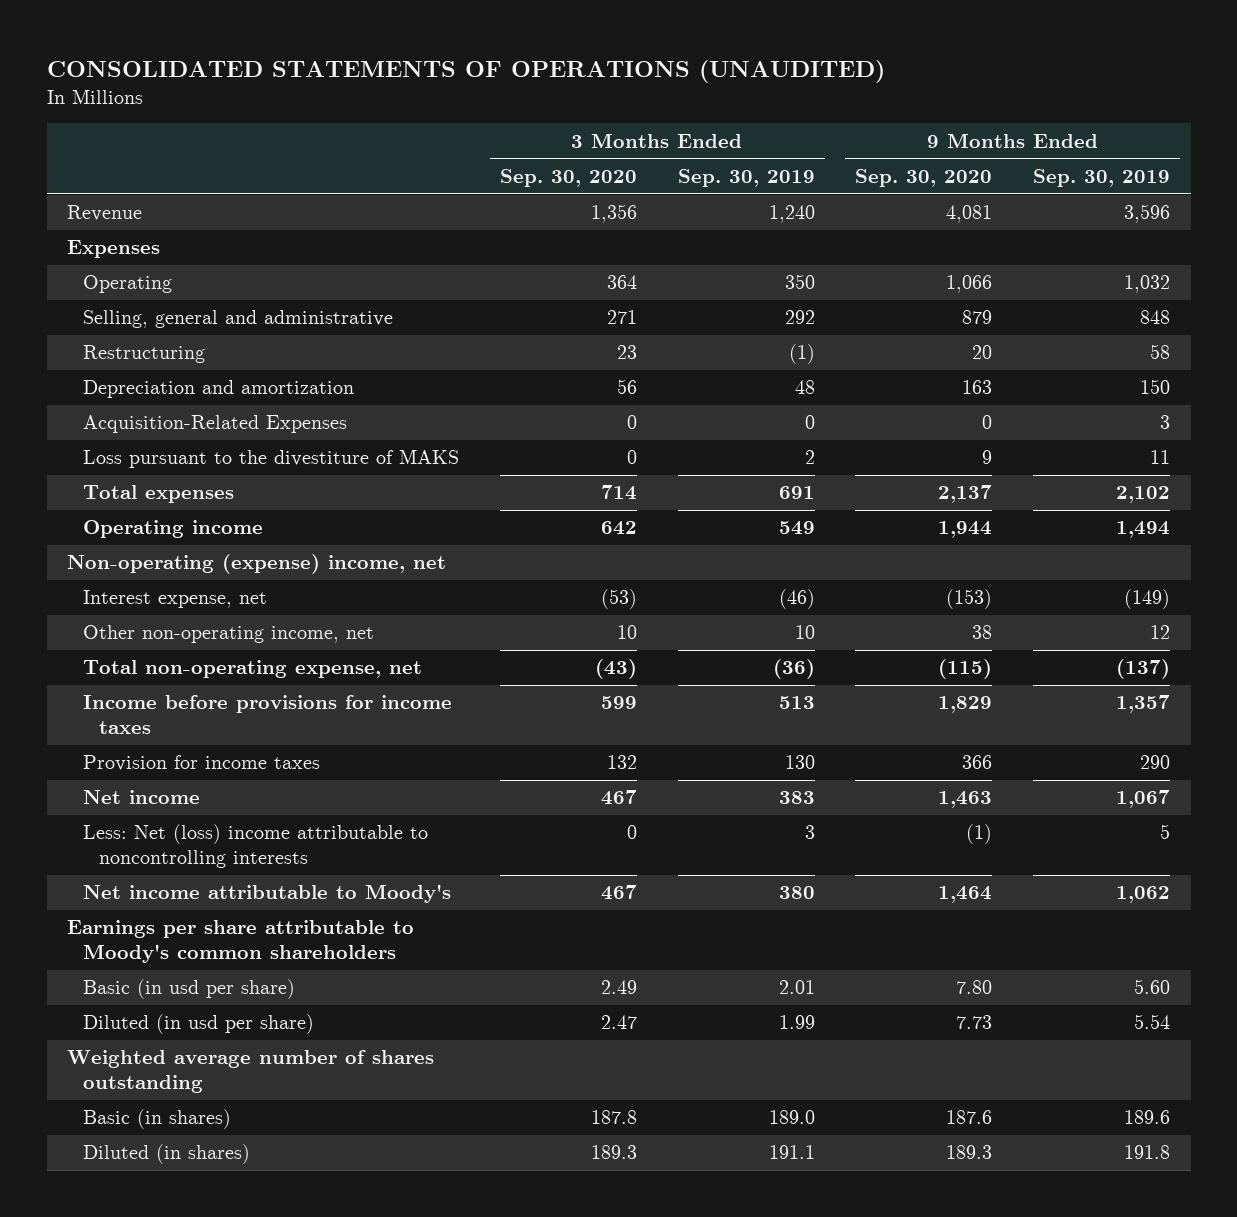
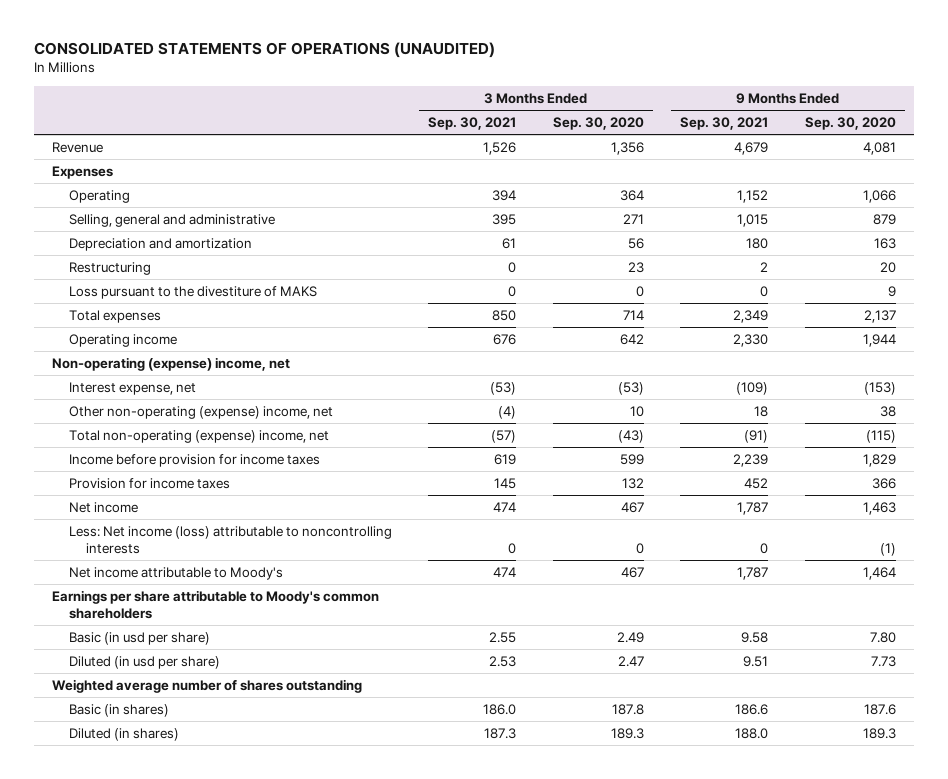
[677,168,815,187] Sep. 30, 2019 -> none
[1033,168,1171,187] Sep. 30, 2019 -> none
none -> [428,116,517,130] Sep. 30, 2021
none -> [680,116,769,130] Sep. 30, 2021
[83,415,348,434] Acquisition-Related Expenses -> none
[83,345,206,364] Restructuring -> [68,261,151,275] Restructuring
[83,625,375,644] Other non-operating income, net -> [68,405,333,419] Other non-operating (expense) income, net
[83,660,423,679] Total non-operating expense, net -> [68,429,329,443] Total non-operating (expense) income, net
[83,695,453,734] Income before provisions for income taxes -> [68,453,320,467] Income before provision for income taxes
[83,824,429,868] Less: Net (loss) income attributable to noncontrolling interests -> [68,525,392,554] Less: Net income (loss) attributable to noncontrolling interests

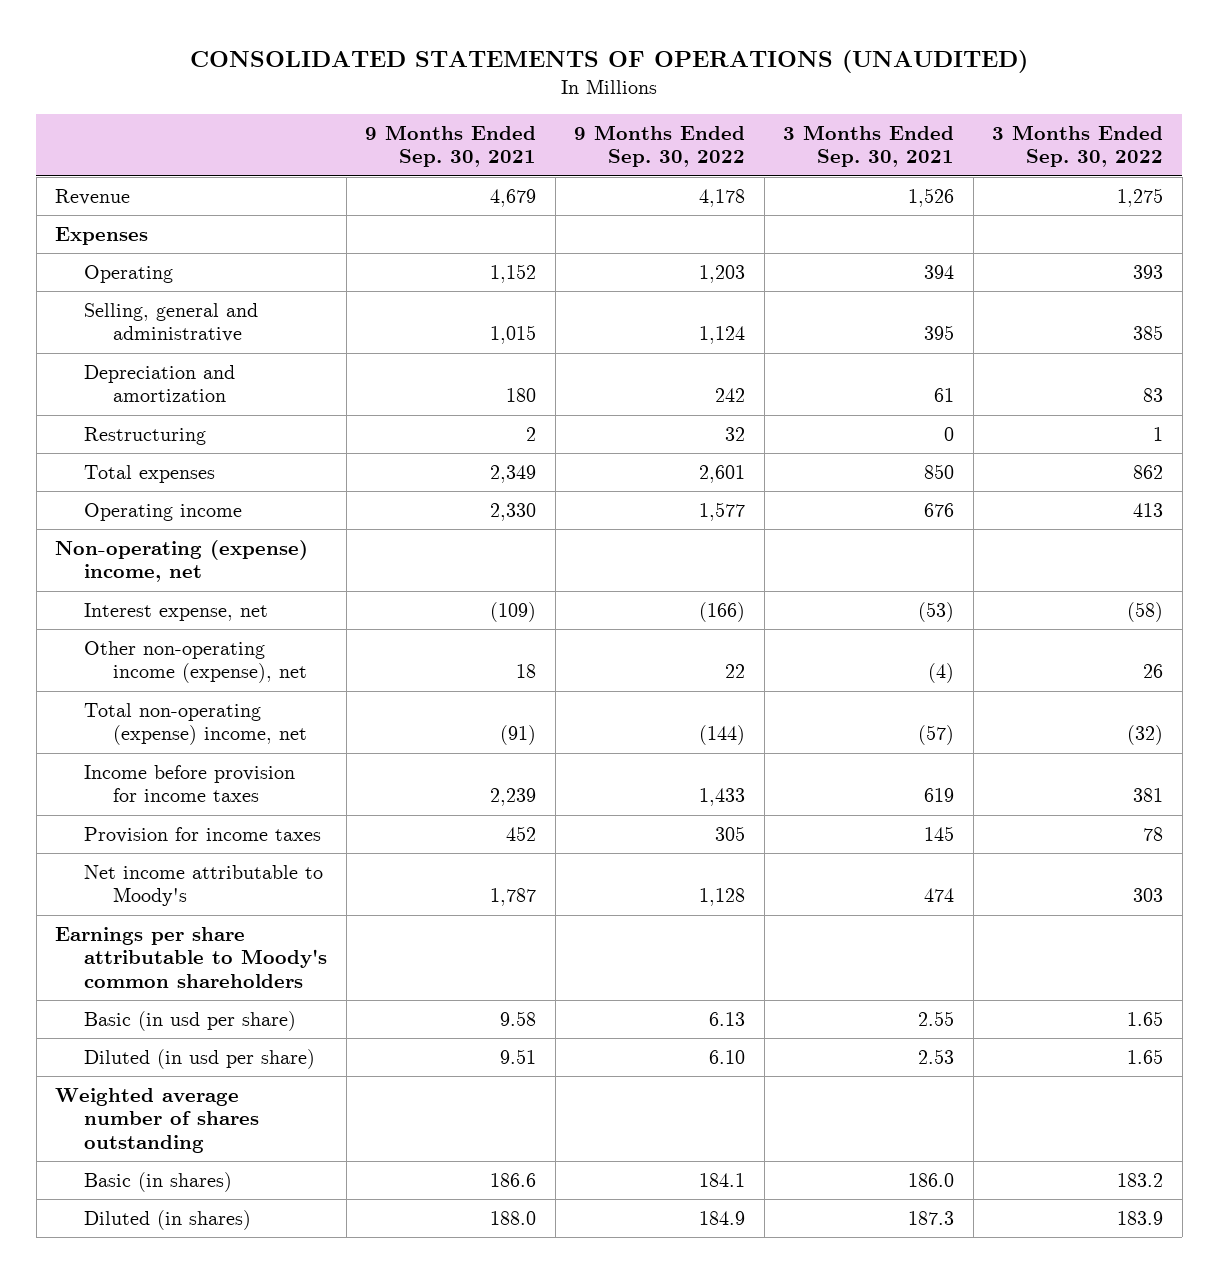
[552,116,644,130] Sep. 30, 2020 -> none
[804,116,896,130] Sep. 30, 2020 -> none
none -> [574,124,746,168] 9 Months Ended Sep. 30, 2022
none -> [992,124,1164,168] 3 Months Ended Sep. 30, 2022
[68,285,317,299] Loss pursuant to the divestiture of MAKS -> none
[68,405,333,419] Other non-operating (expense) income, net -> [84,641,308,684] Other non-operating income (expense), net
[68,501,138,513] Net income -> none
[68,525,392,554] Less: Net income (loss) attributable to noncontrolling interests -> none

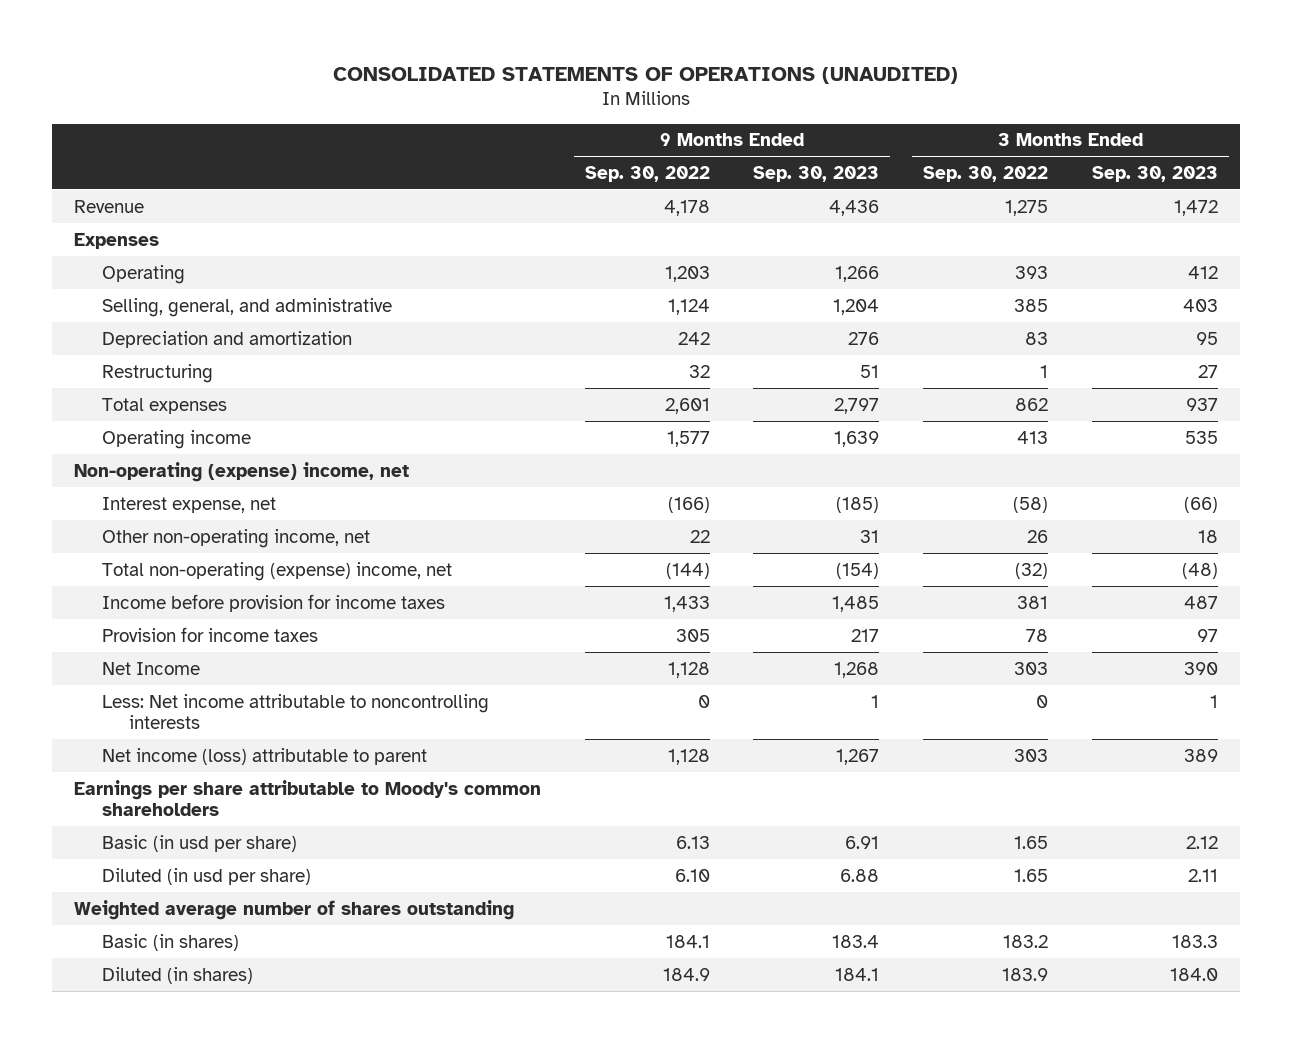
[365,124,537,168] 9 Months Ended Sep. 30, 2021 -> none
[783,124,955,168] 3 Months Ended Sep. 30, 2021 -> none
none -> [753,165,880,182] Sep. 30, 2023
none -> [1091,165,1218,182] Sep. 30, 2023
[84,303,259,343] Selling, general and administrative -> [101,297,392,317] Selling, general, and administrative
[84,641,308,684] Other non-operating income (expense), net -> [101,528,370,548] Other non-operating income, net
none -> [101,661,200,675] Net Income
none -> [101,693,489,730] Less: Net income attributable to noncontrolling interests
[84,865,324,907] Net income attributable to Moody's -> [101,747,427,765] Net income (loss) attributable to parent

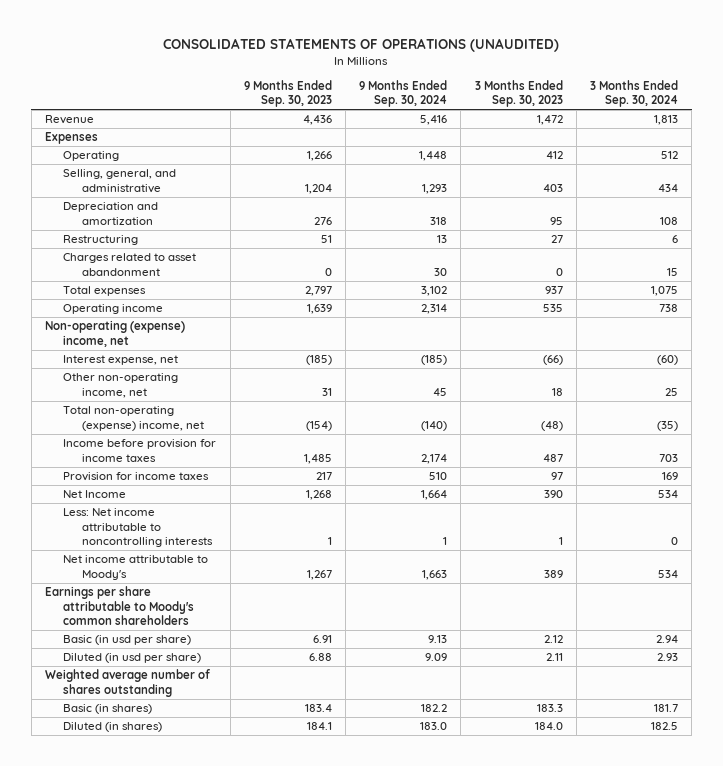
[584,165,710,182] Sep. 30, 2022 -> none
[923,165,1049,182] Sep. 30, 2022 -> none
none -> [359,79,448,108] 9 Months Ended Sep. 30, 2024
none -> [589,79,678,108] 3 Months Ended Sep. 30, 2024
none -> [63,253,197,276] Charges related to asset abandonment
[101,747,427,765] Net income (loss) attributable to parent -> [63,555,209,580] Net income attributable to Moody's

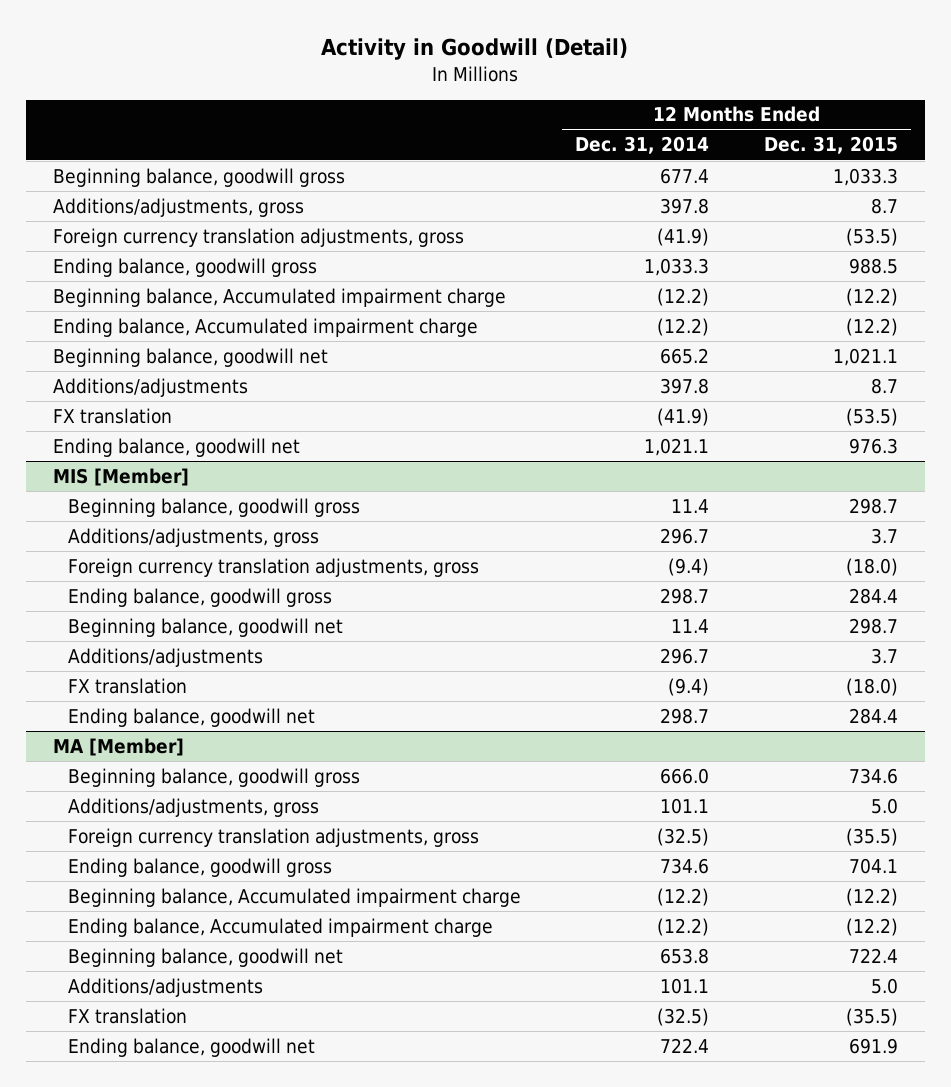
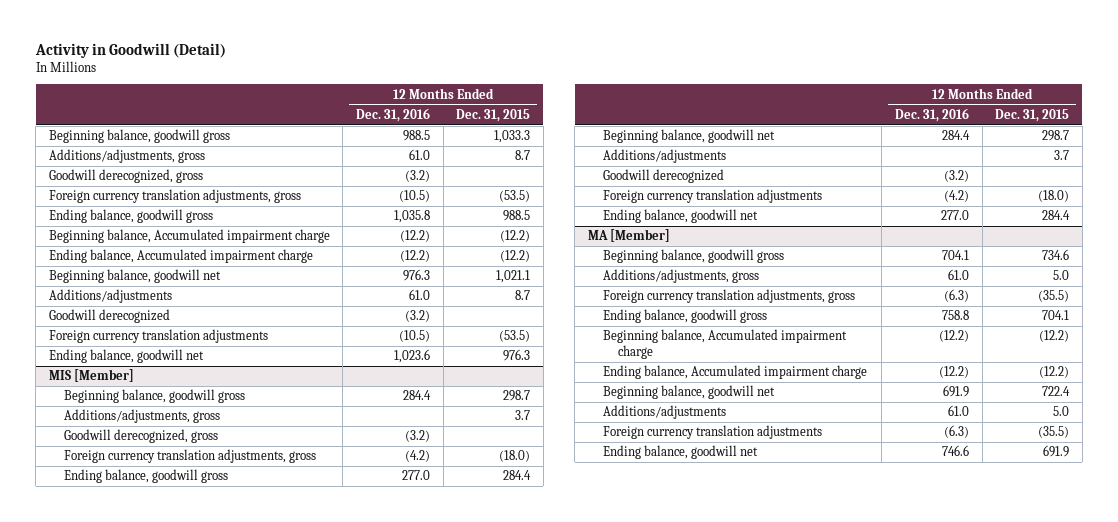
[575,136,710,155] Dec. 31, 2014 -> none
none -> [355,107,430,122] Dec. 31, 2016
none -> [48,169,203,184] Goodwill derecognized, gross
none -> [48,309,170,324] Goodwill derecognized
[53,407,173,424] FX translation -> [48,329,268,344] Foreign currency translation adjustments
none -> [63,429,218,444] Goodwill derecognized, gross
none -> [602,169,724,184] Goodwill derecognized
[68,677,188,694] FX translation -> [602,189,822,204] Foreign currency translation adjustments
[68,1007,188,1024] FX translation -> [602,425,822,440] Foreign currency translation adjustments

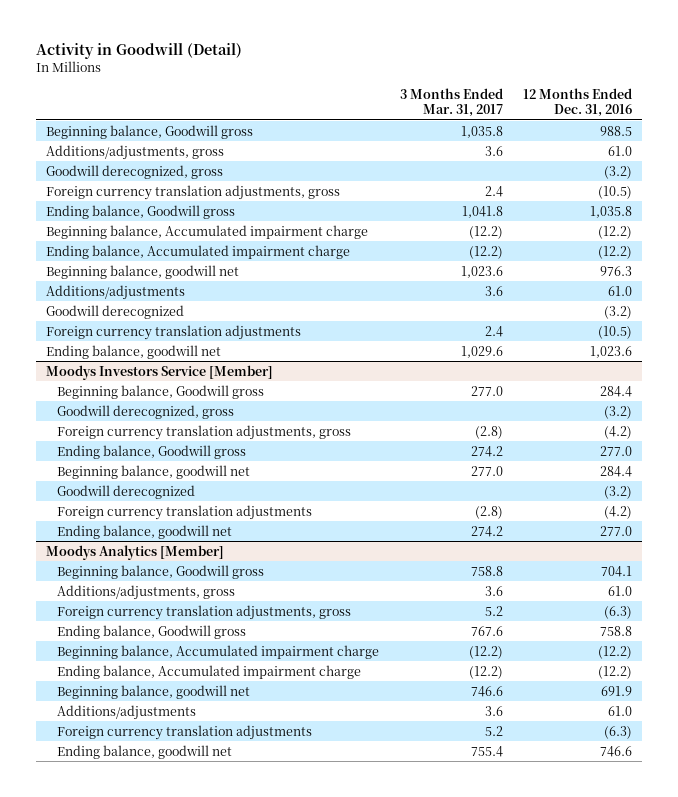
[456,108,531,122] Dec. 31, 2015 -> none
none -> [399,88,503,118] 3 Months Ended Mar. 31, 2017
[48,129,230,144] Beginning balance, goodwill gross -> [45,124,253,139] Beginning balance, Goodwill gross
[48,209,213,224] Ending balance, goodwill gross -> [45,204,235,219] Ending balance, Goodwill gross
[63,409,220,424] Additions/adjustments, gross -> none
[48,369,134,383] MIS [Member] -> [45,364,273,380] Moodys Investors Service [Member]
[63,389,245,404] Beginning balance, goodwill gross -> [57,384,265,399] Beginning balance, Goodwill gross
[63,469,228,484] Ending balance, goodwill gross -> [57,444,247,459] Ending balance, Goodwill gross
[602,149,726,164] Additions/adjustments -> none
[587,229,670,243] MA [Member] -> [45,544,224,560] Moodys Analytics [Member]
[602,249,784,264] Beginning balance, goodwill gross -> [57,564,265,579] Beginning balance, Goodwill gross
[602,309,767,324] Ending balance, goodwill gross -> [57,624,247,639] Ending balance, Goodwill gross

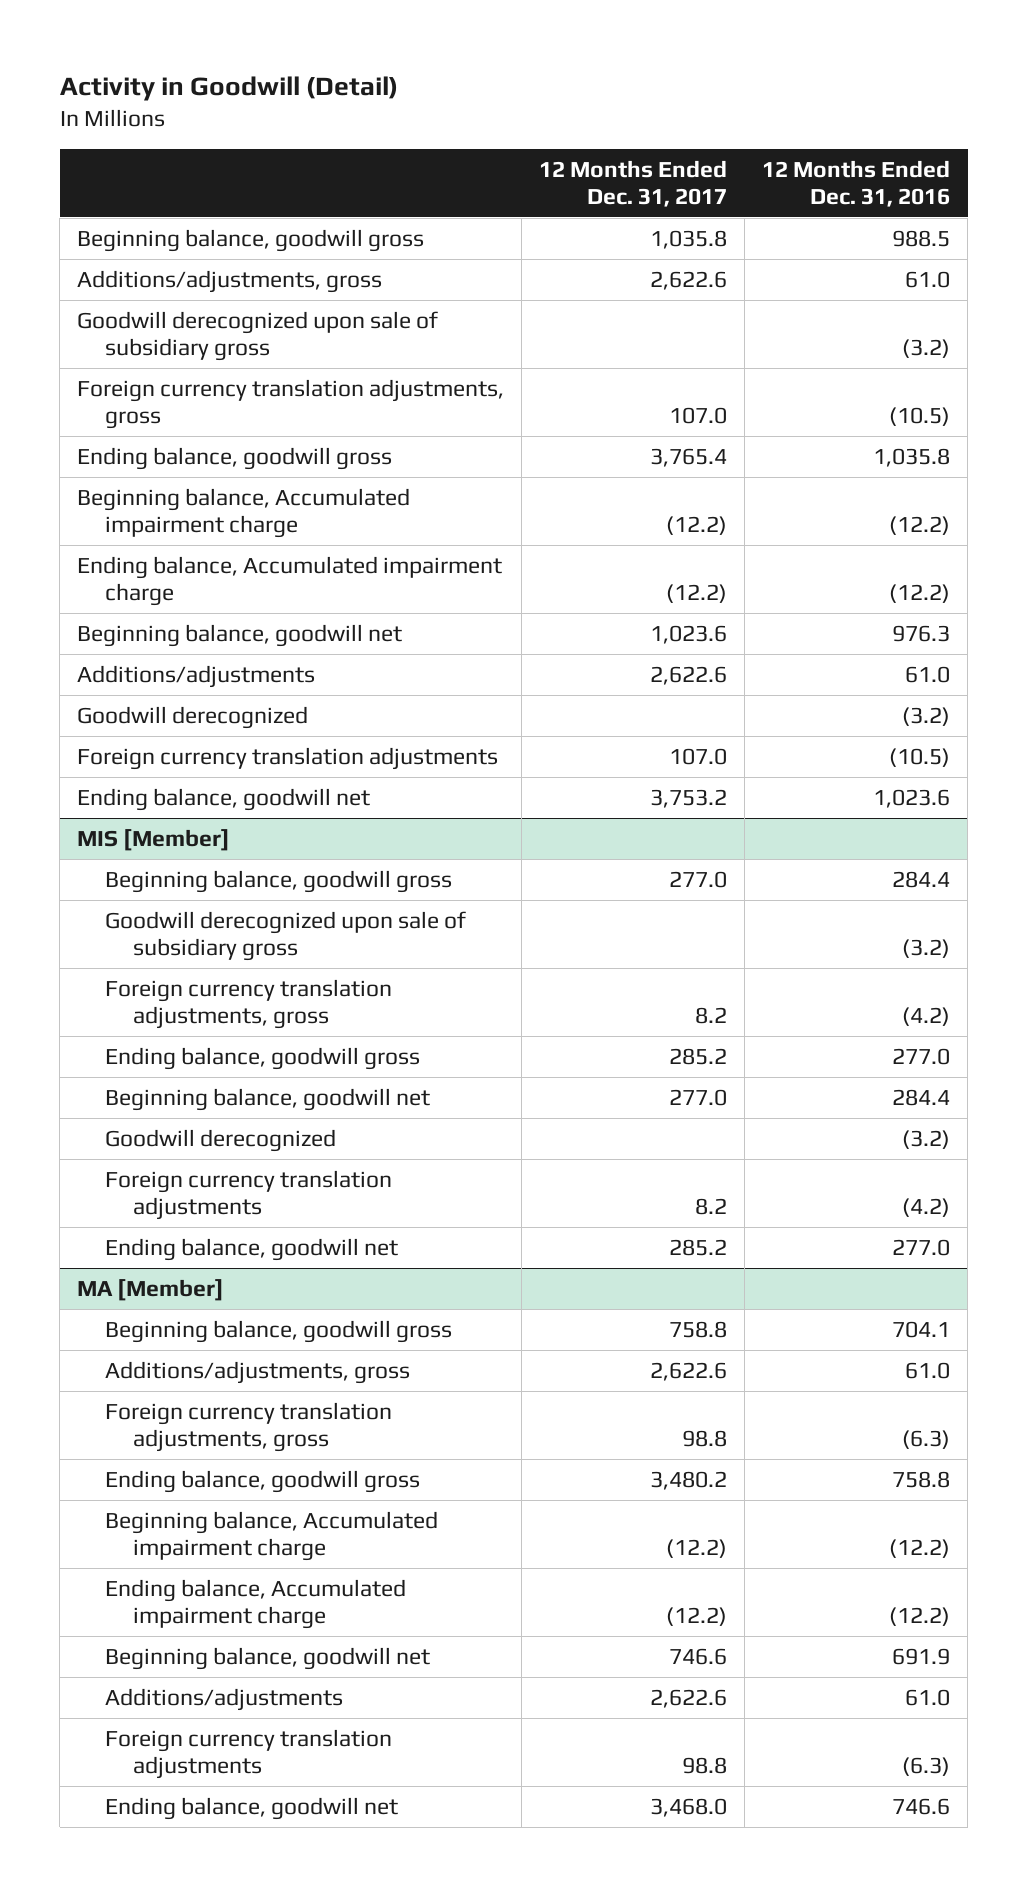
[399,88,503,118] 3 Months Ended Mar. 31, 2017 -> none
none -> [539,159,728,207] 12 Months Ended Dec. 31, 2017
[45,124,253,139] Beginning balance, Goodwill gross -> [77,228,425,252] Beginning balance, goodwill gross
[45,164,223,179] Goodwill derecognized, gross -> [77,310,439,361] Goodwill derecognized upon sale of subsidiary gross
[45,204,235,219] Ending balance, Goodwill gross -> [77,446,393,470] Ending balance, goodwill gross
[45,364,273,380] Moodys Investors Service [Member] -> [77,828,231,851] MIS [Member]
[57,384,265,399] Beginning balance, Goodwill gross -> [104,869,452,893] Beginning balance, goodwill gross
[57,404,235,419] Goodwill derecognized, gross -> [104,910,466,961] Goodwill derecognized upon sale of subsidiary gross
[57,444,247,459] Ending balance, Goodwill gross -> [104,1046,420,1070] Ending balance, goodwill gross
[45,544,224,560] Moodys Analytics [Member] -> [77,1278,225,1301] MA [Member]
[57,564,265,579] Beginning balance, Goodwill gross -> [104,1319,452,1343] Beginning balance, goodwill gross
[57,624,247,639] Ending balance, Goodwill gross -> [104,1469,420,1493] Ending balance, goodwill gross

